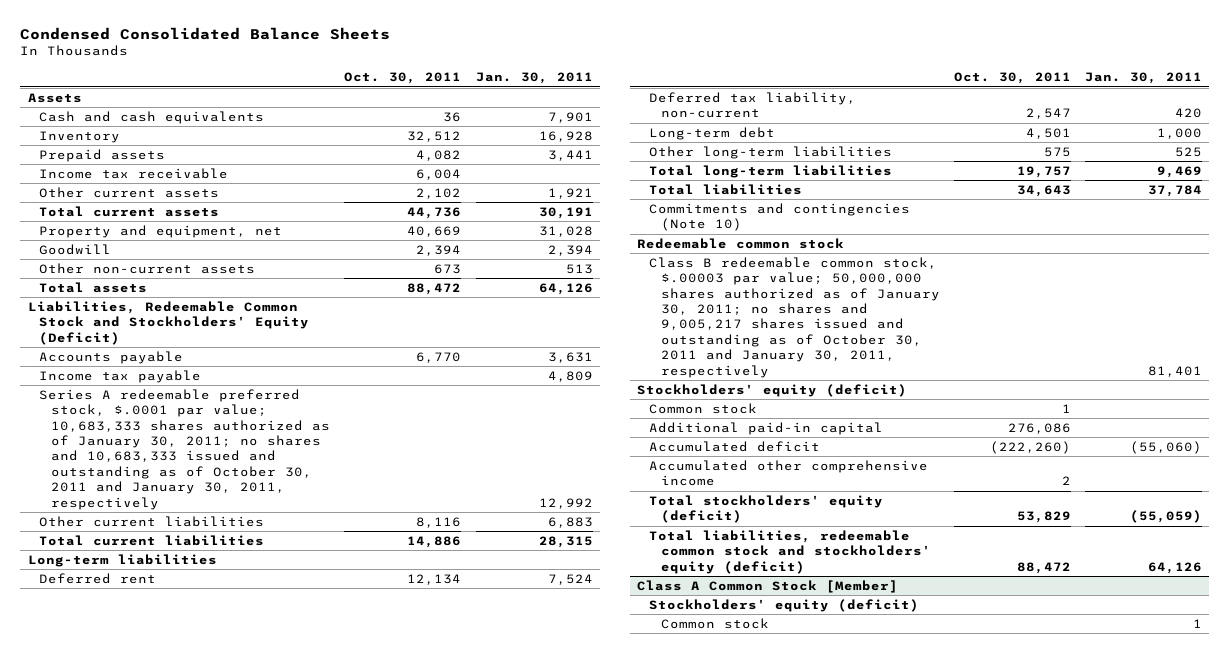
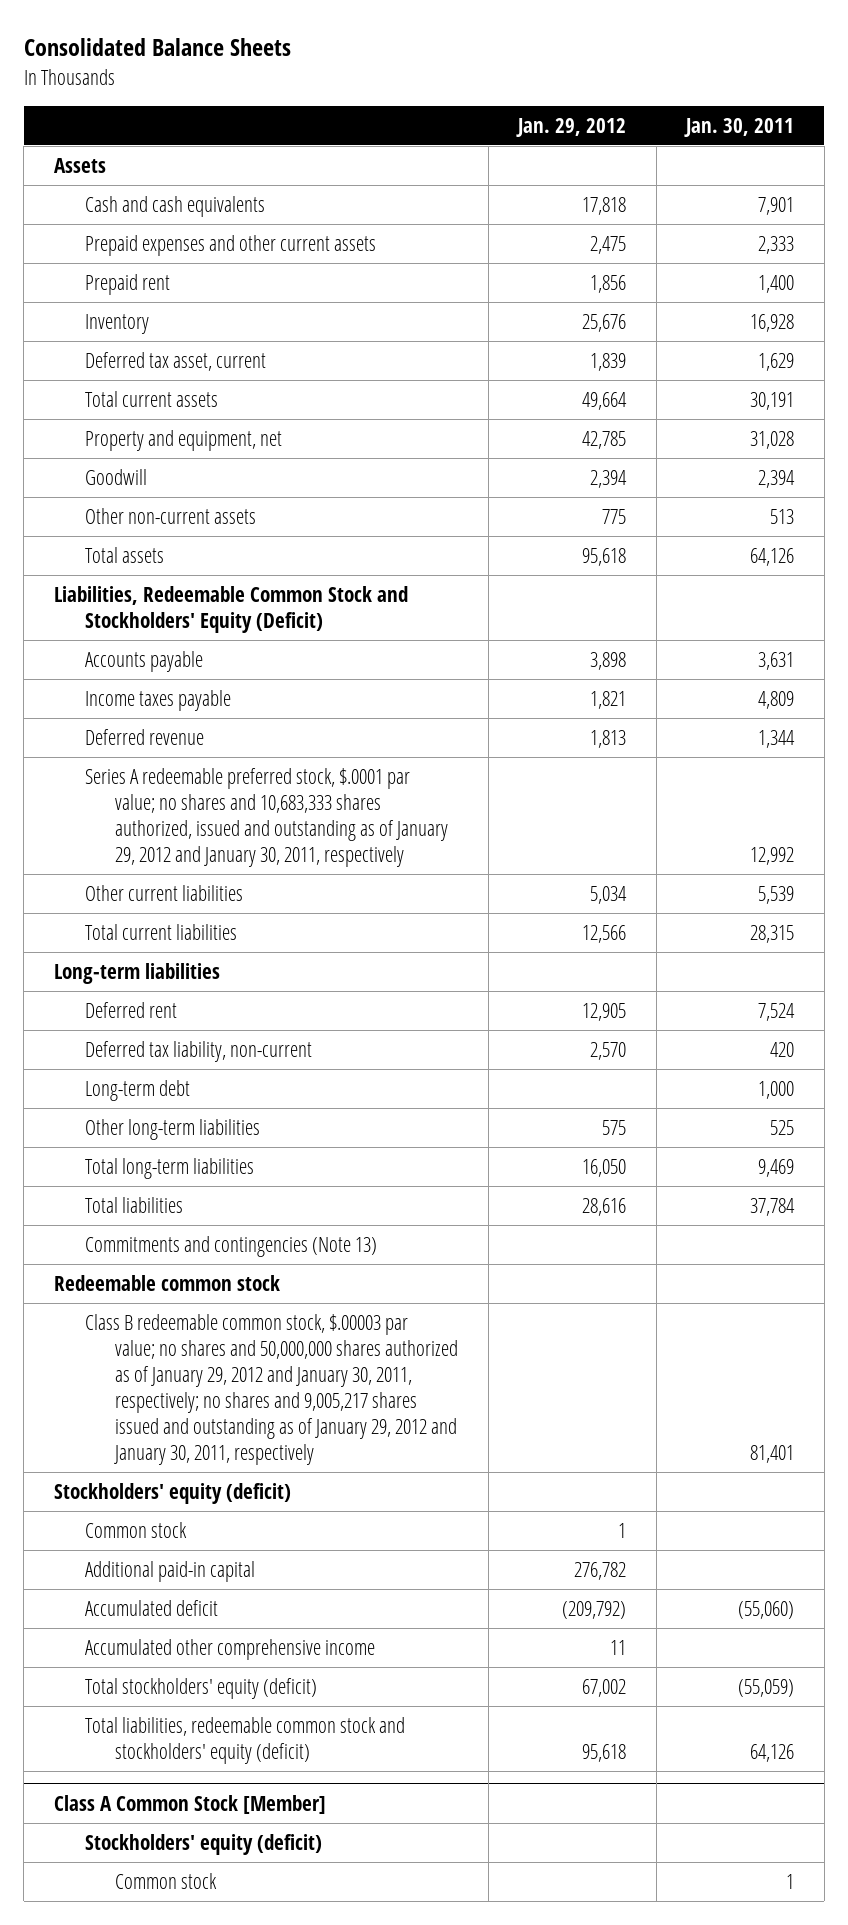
[20,27,391,41] Condensed Consolidated Balance Sheets -> [23,38,291,57] Consolidated Balance Sheets
[344,72,462,85] Oct. 30, 2011 -> none
none -> [516,117,627,137] Jan. 29, 2012
none -> [84,235,376,257] Prepaid expenses and other current assets
none -> [84,274,170,296] Prepaid rent
[39,148,166,162] Prepaid assets -> none
[39,167,229,179] Income tax receivable -> none
[39,186,220,198] Other current assets -> none
none -> [84,352,266,372] Deferred tax asset, current
[39,369,202,383] Income tax payable -> [84,690,231,712] Income taxes payable
none -> [84,729,204,746] Deferred revenue
[39,388,331,510] Series A redeemable preferred stock, $.0001 par value; 10,683,333 shares authorized as of January 30, 2011; no shares and 10,683,333 issued and outstanding as of October 30, 2011 and January 30, 2011, respectively -> [84,768,449,867] Series A redeemable preferred stock, $.0001 par value; no shares and 10,683,333 shares authorized, issued and outstanding as of January 29, 2012 and January 30, 2011, respectively
[547,516,593,528] 6,883 -> [758,886,795,905] 5,539
[648,202,910,232] Commitments and contingencies (Note 10) -> [84,1236,377,1258] Commitments and contingencies (Note 13)
[648,256,940,378] Class B redeemable common stock, $.00003 par value; 50,000,000 shares authorized as of January 30, 2011; no shares and 9,005,217 shares issued and outstanding as of October 30, 2011 and January 30, 2011, respectively -> [84,1314,459,1465] Class B redeemable common stock, $.00003 par value; no shares and 50,000,000 shares authorized as of January 29, 2012 and January 30, 2011, respectively; no shares and 9,005,217 shares issued and outstanding as of January 29, 2012 and January 30, 2011, respectively

